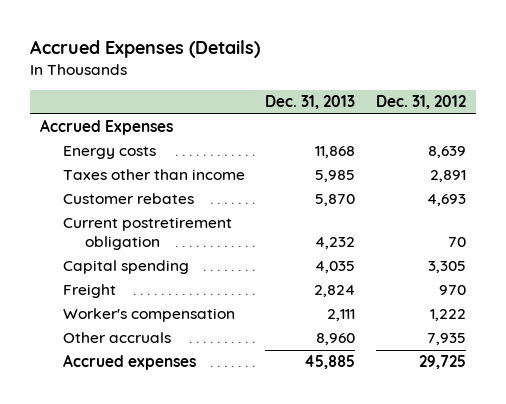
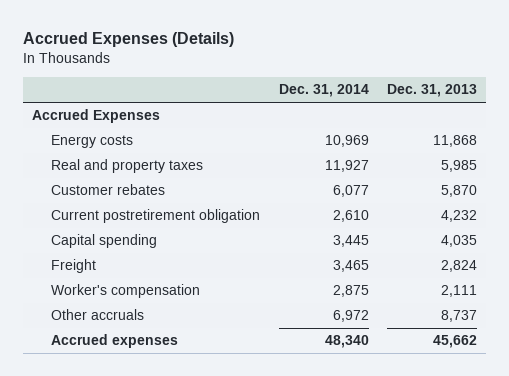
[375,95,466,110] Dec. 31, 2012 -> none
none -> [278,84,369,98] Dec. 31, 2014
[62,169,245,181] Taxes other than income -> [51,159,204,174] Real and property taxes
[316,333,356,346] 8,960 -> [440,310,477,323] 8,737
[304,355,356,370] 45,885 -> [432,335,477,349] 45,662

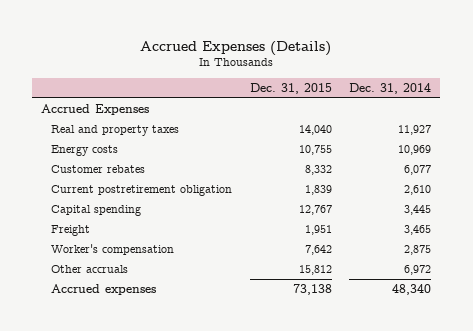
[386,84,477,98] Dec. 31, 2013 -> none
none -> [249,82,332,94] Dec. 31, 2015
[51,135,134,149] Energy costs -> [51,144,119,156] Energy costs

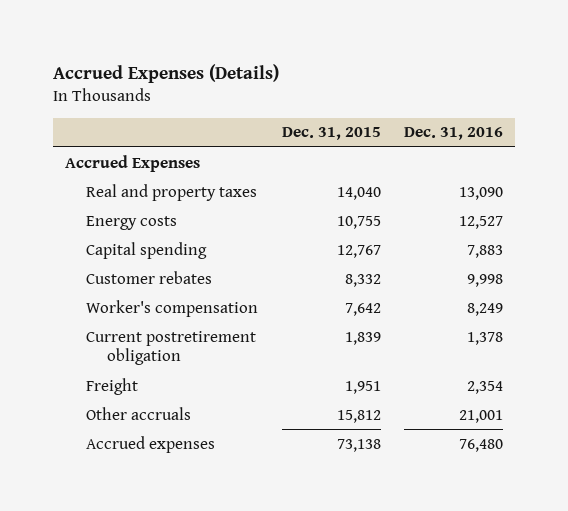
[349,82,432,94] Dec. 31, 2014 -> none
none -> [403,127,503,141] Dec. 31, 2016
[51,204,142,216] Capital spending -> [86,241,208,259] Capital spending
[51,243,175,255] Worker's compensation -> [86,299,259,317] Worker's compensation

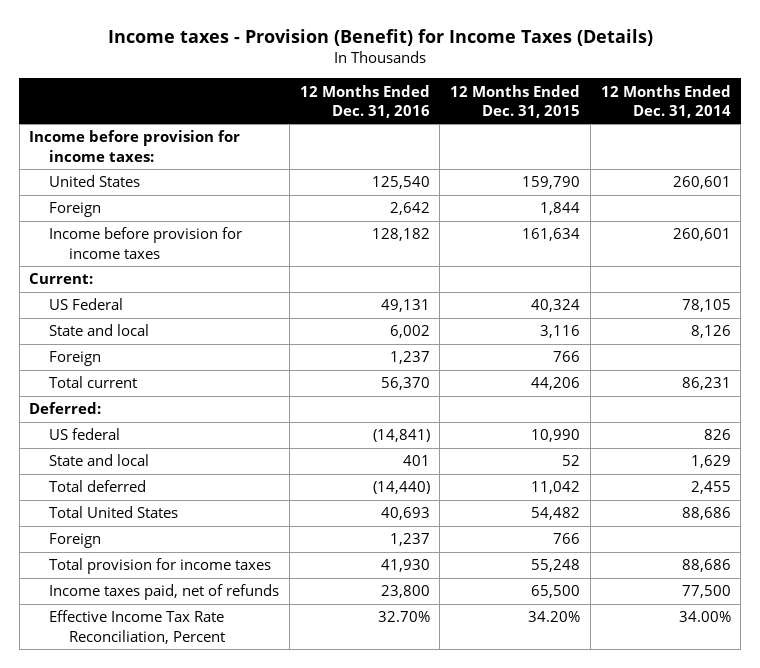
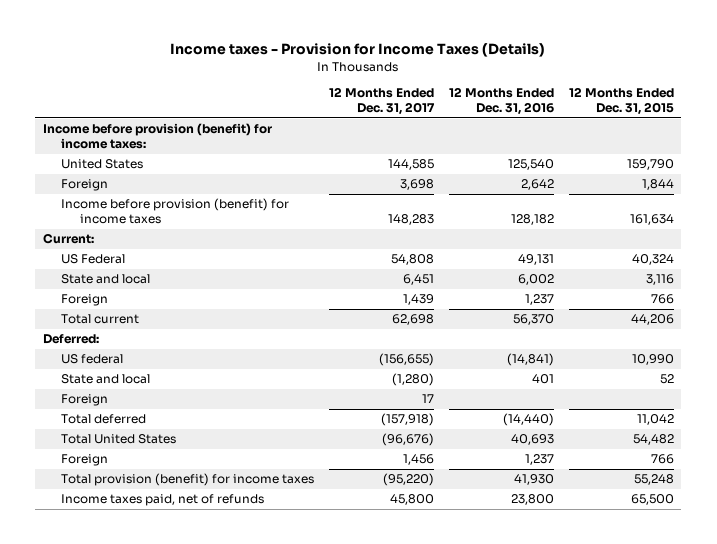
[108,28,654,46] Income taxes - Provision (Benefit) for Income Taxes (Details) -> [170,43,546,58] Income taxes - Provision for Income Taxes (Details)
[600,84,731,118] 12 Months Ended Dec. 31, 2014 -> none
none -> [329,87,436,116] 12 Months Ended Dec. 31, 2017
[29,130,241,162] Income before provision for income taxes: -> [42,123,272,150] Income before provision (benefit) for income taxes:
[49,227,243,259] Income before provision for income taxes -> [61,198,290,225] Income before provision (benefit) for income taxes
none -> [61,394,109,407] Foreign
[49,558,272,575] Total provision for income taxes -> [61,473,315,487] Total provision (benefit) for income taxes
[49,610,225,644] Effective Income Tax Rate Reconciliation, Percent -> none

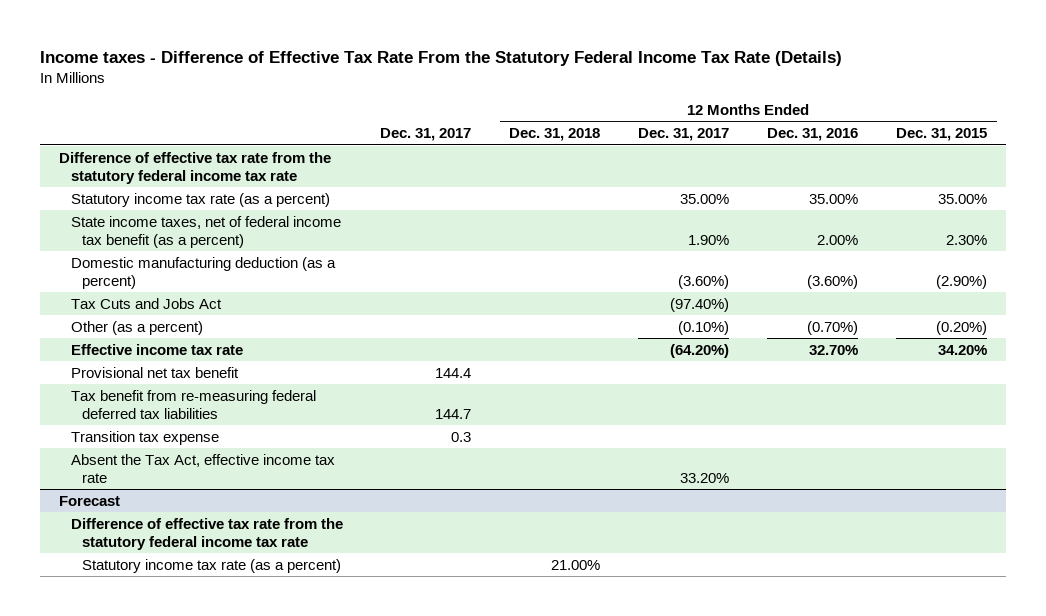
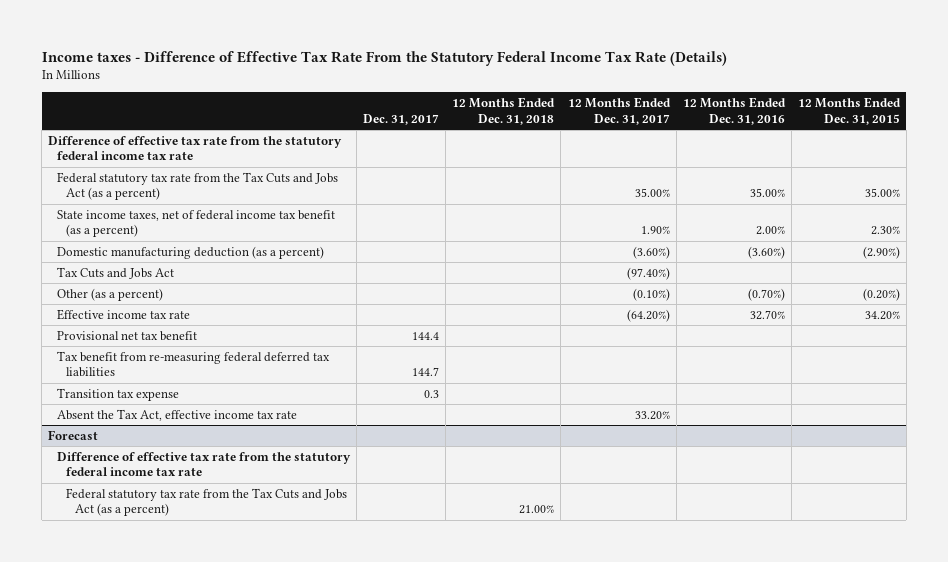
[70,192,330,207] Statutory income tax rate (as a percent) -> [57,171,339,201] Federal statutory tax rate from the Tax Cuts and Jobs Act (as a percent)
[82,558,342,573] Statutory income tax rate (as a percent) -> [66,487,348,517] Federal statutory tax rate from the Tax Cuts and Jobs Act (as a percent)

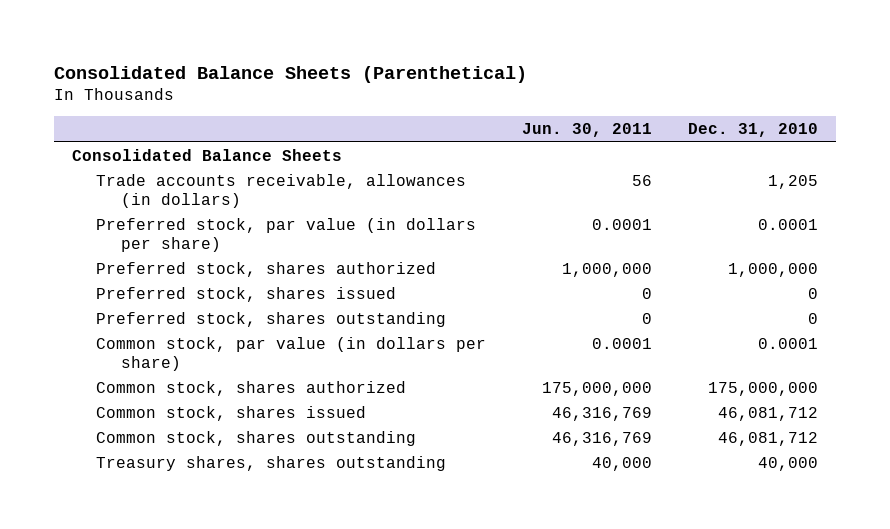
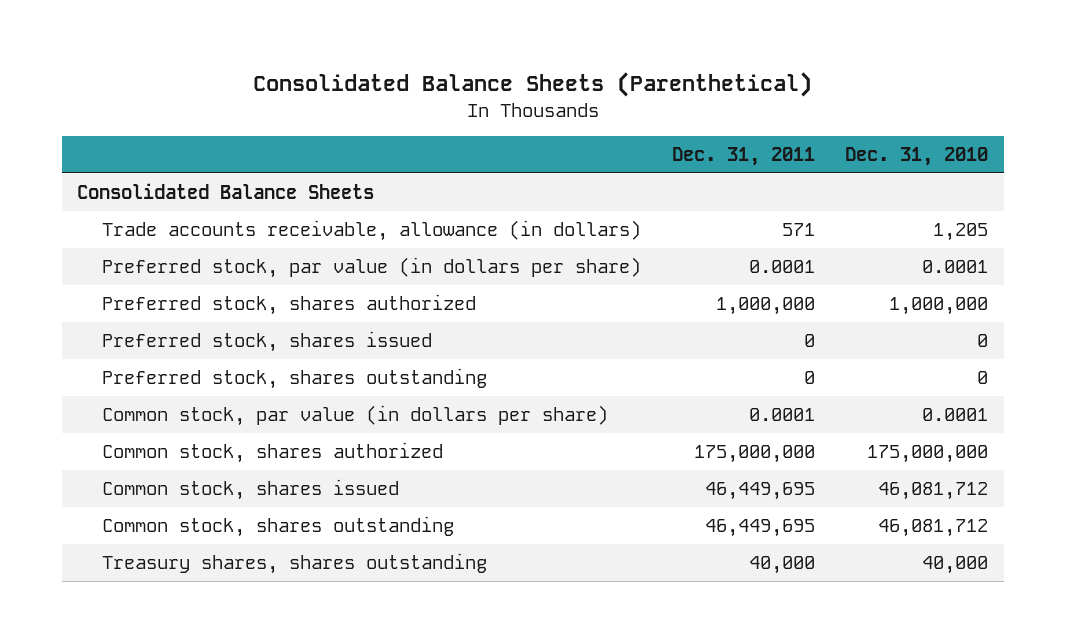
[522,123,653,138] Jun. 30, 2011 -> none
none -> [671,147,815,167] Dec. 31, 2011
[96,173,467,208] Trade accounts receivable, allowances (in dollars) -> [101,220,641,242] Trade accounts receivable, allowance (in dollars)

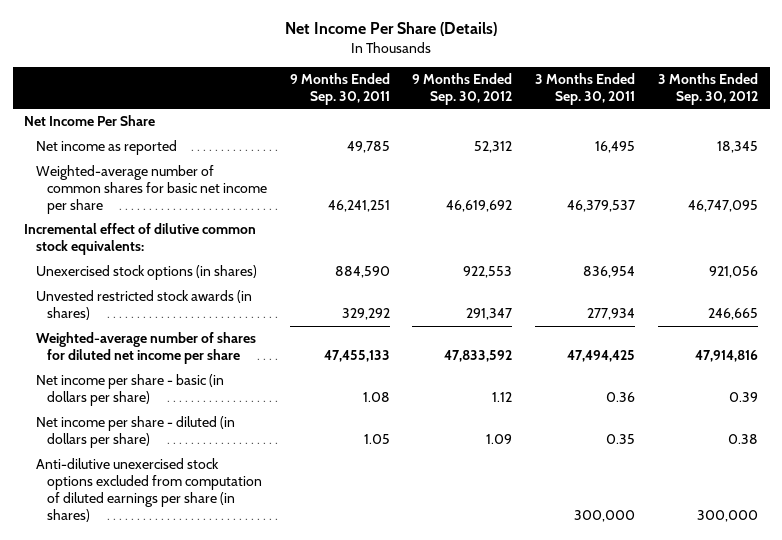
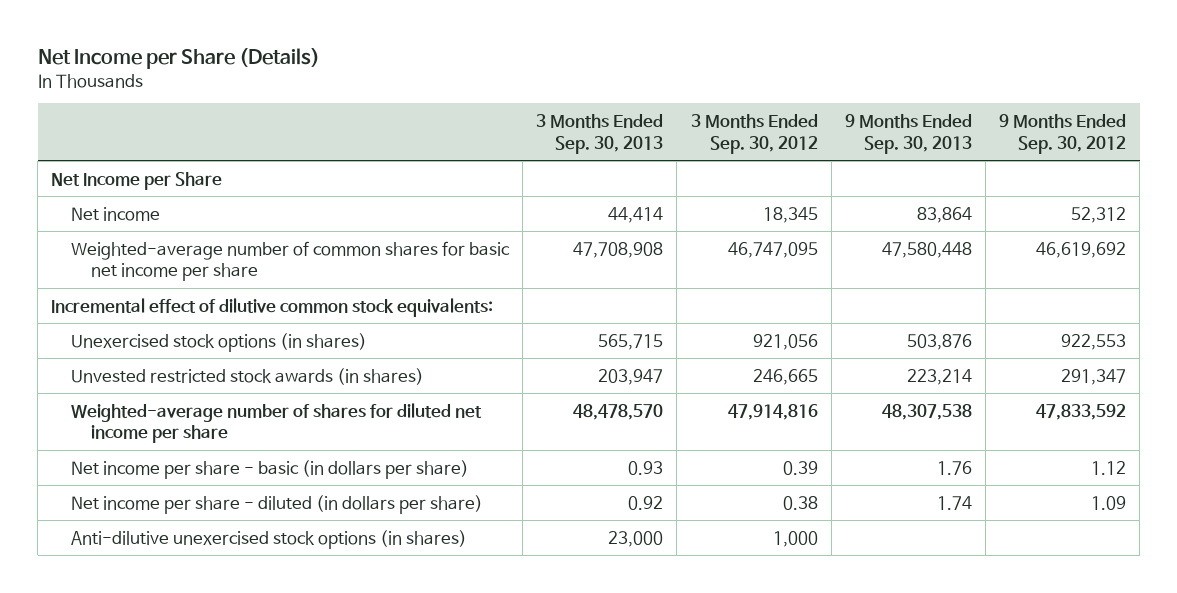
[285,22,498,37] Net Income Per Share (Details) -> [37,47,320,69] Net Income per Share (Details)
[289,72,390,105] 9 Months Ended Sep. 30, 2011 -> none
[535,72,636,105] 3 Months Ended Sep. 30, 2011 -> none
none -> [536,114,664,154] 3 Months Ended Sep. 30, 2013
none -> [844,114,972,154] 9 Months Ended Sep. 30, 2013
[24,115,156,127] Net Income Per Share -> [51,171,223,190] Net Income per Share
[35,140,177,156] Net income as reported -> [71,206,161,221] Net income
[35,458,262,522] Anti-dilutive unexercised stock options excluded from computation of diluted earnings per share (in shares) -> [71,529,468,549] Anti-dilutive unexercised stock options (in shares)
[697,509,759,522] 300,000 -> [772,530,818,547] 1,000

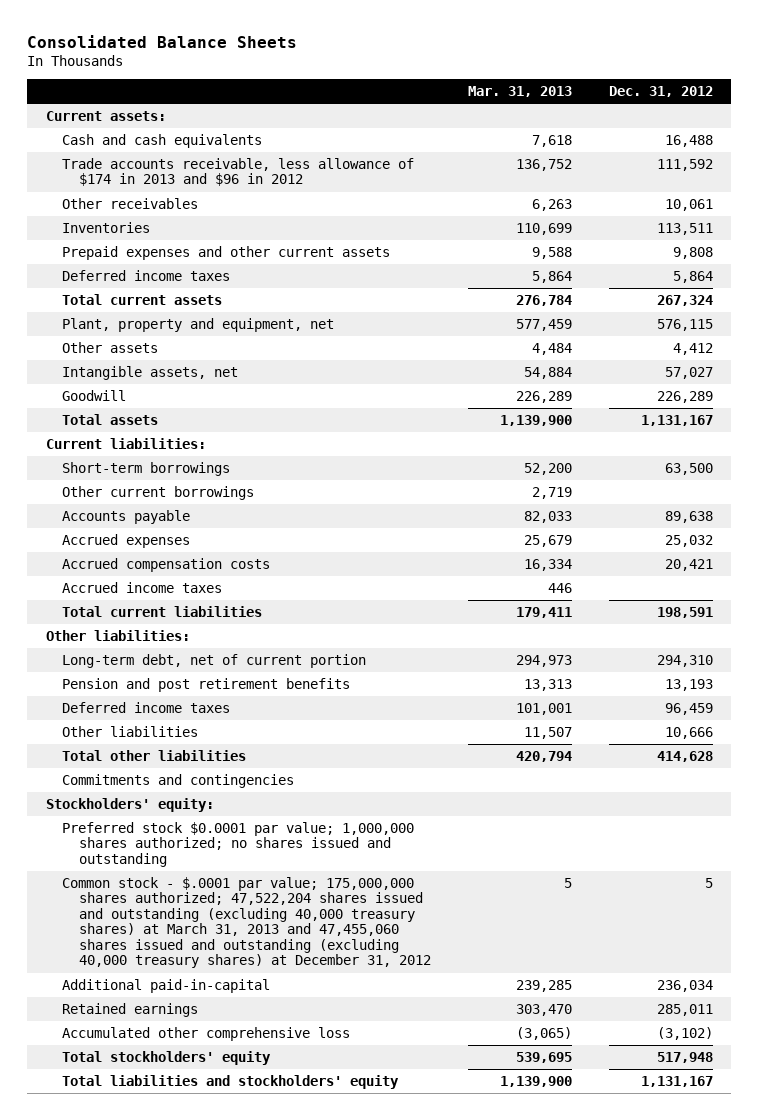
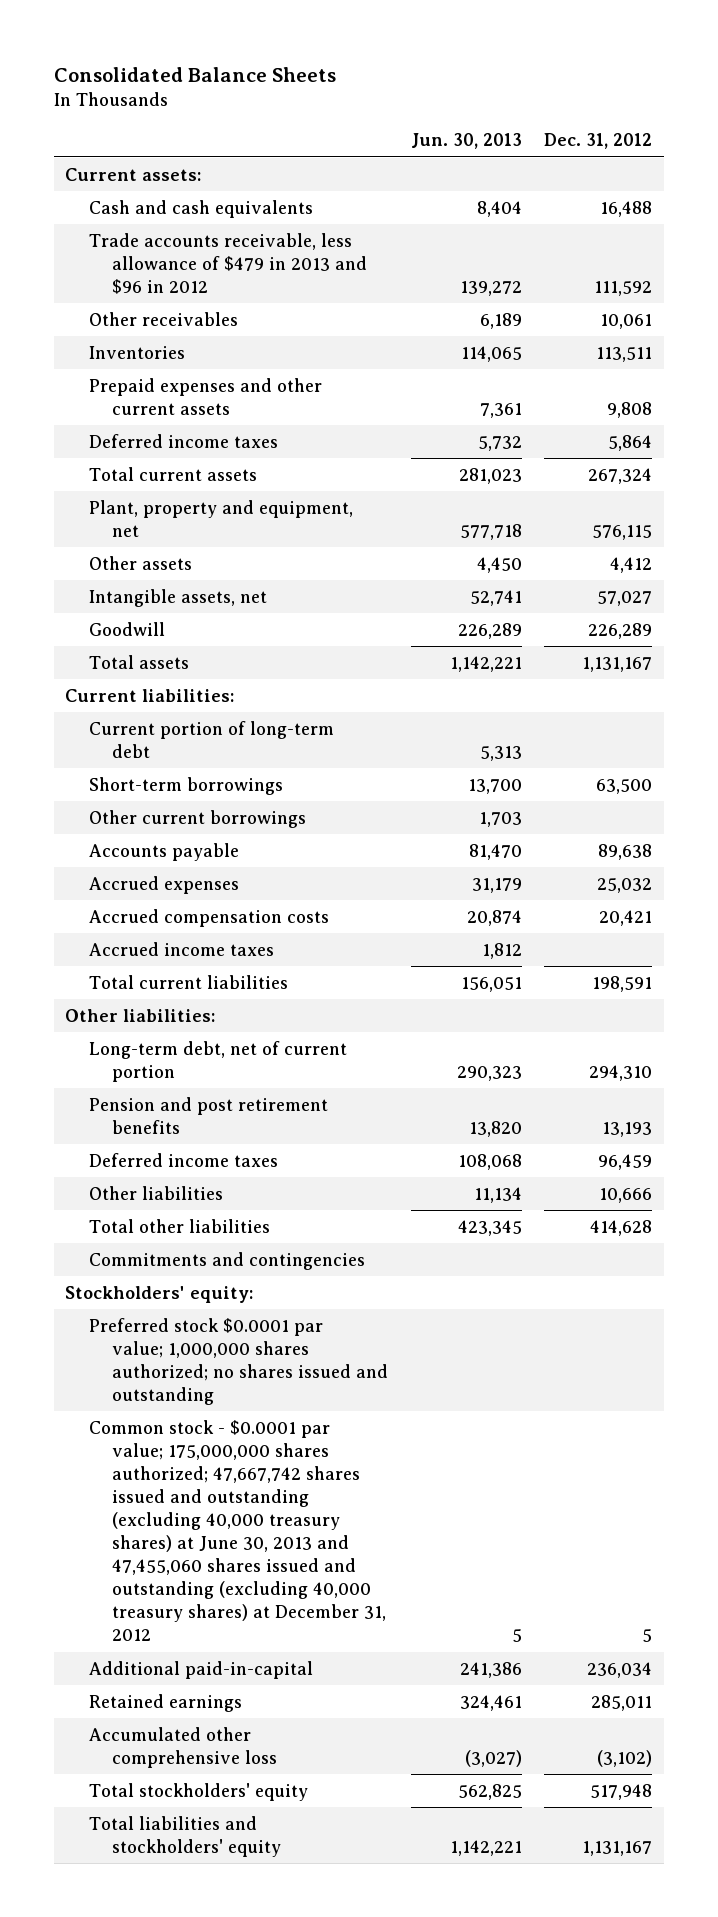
[467,86,572,98] Mar. 31, 2013 -> none
none -> [410,133,522,150] Jun. 30, 2013
[62,157,415,187] Trade accounts receivable, less allowance of $174 in 2013 and $96 in 2012 -> [88,232,367,294] Trade accounts receivable, less allowance of $479 in 2013 and $96 in 2012
none -> [88,720,334,758] Current portion of long-term debt
[62,876,431,969] Common stock - $.0001 par value; 175,000,000 shares authorized; 47,522,204 shares issued and outstanding (excluding 40,000 treasury shares) at March 31, 2013 and 47,455,060 shares issued and outstanding (excluding 40,000 treasury shares) at December 31, 2012 -> [88,1419,386,1642] Common stock - $0.0001 par value; 175,000,000 shares authorized; 47,667,742 shares issued and outstanding (excluding 40,000 treasury shares) at June 30, 2013 and 47,455,060 shares issued and outstanding (excluding 40,000 treasury shares) at December 31, 2012

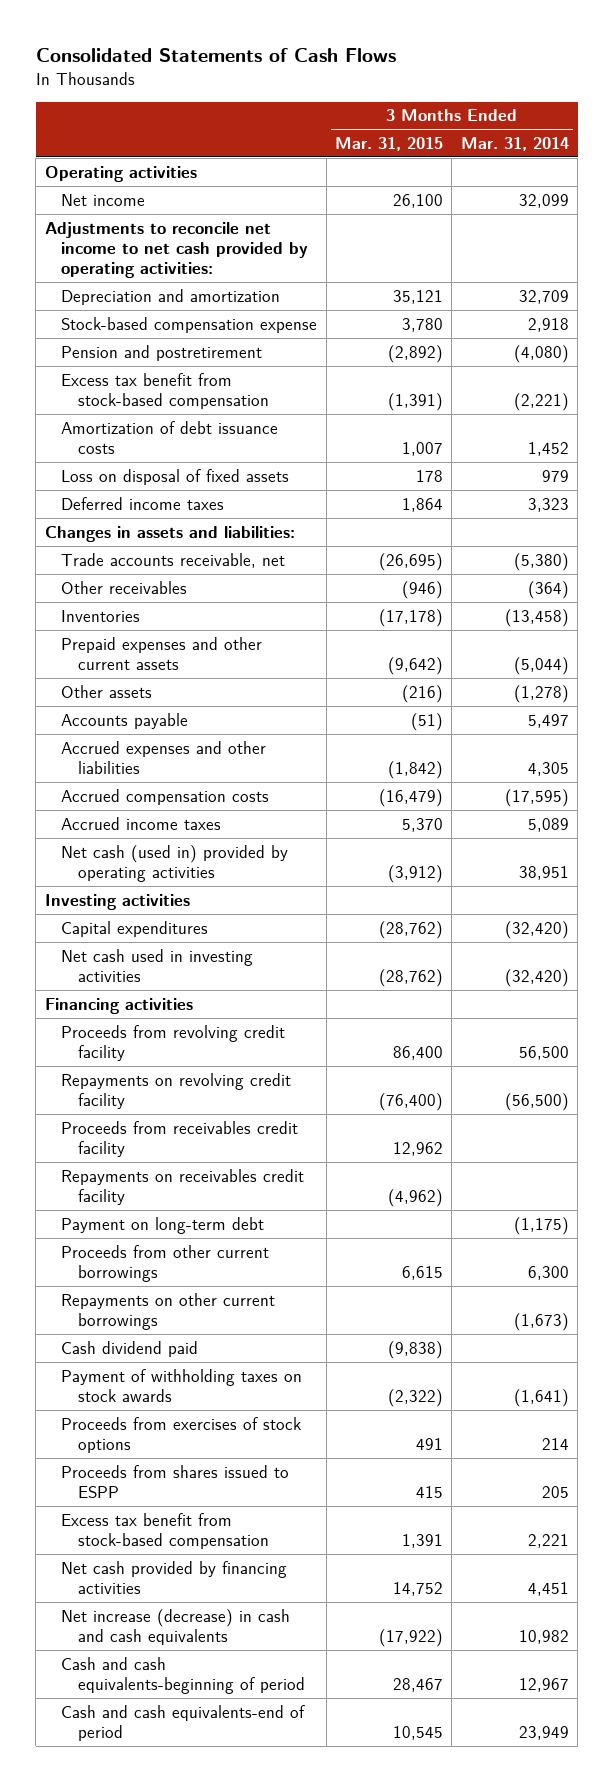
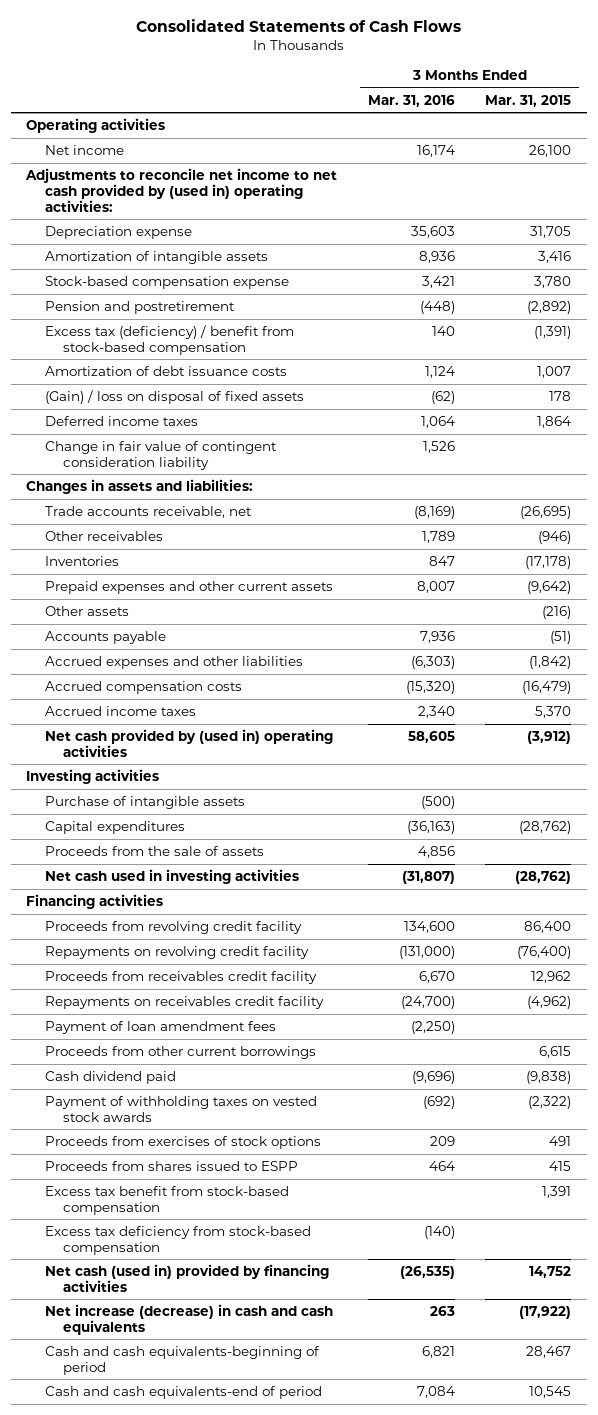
[460,136,569,151] Mar. 31, 2014 -> none
none -> [367,94,455,107] Mar. 31, 2016
[61,288,281,305] Depreciation and amortization -> none
[44,221,309,279] Adjustments to reconcile net income to net cash provided by operating activities: -> [25,167,338,212] Adjustments to reconcile net income to net cash provided by (used in) operating activities:
none -> [44,225,192,239] Depreciation expense
none -> [44,250,268,264] Amortization of intangible assets
[61,372,270,409] Excess tax benefit from stock-based compensation -> [44,324,294,355] Excess tax (deficiency) / benefit from stock-based compensation
[61,468,290,485] Loss on disposal of fixed assets -> [44,389,304,404] (Gain) / loss on disposal of fixed assets
none -> [44,440,277,470] Change in fair value of contingent consideration liability
[61,844,289,882] Net cash (used in) provided by operating activities -> [44,728,333,757] Net cash provided by (used in) operating activities
none -> [44,795,245,809] Purchase of intangible assets
none -> [44,845,264,856] Proceeds from the sale of assets
[61,1216,265,1234] Payment on long-term debt -> none
none -> [44,1020,276,1034] Payment of loan amendment fees
[61,1292,276,1330] Repayments on other current borrowings -> none
[61,1368,303,1402] Payment of withholding taxes on stock awards -> [44,1095,317,1122] Payment of withholding taxes on vested stock awards
none -> [44,1225,311,1255] Excess tax deficiency from stock-based compensation
[61,1560,288,1594] Net cash provided by financing activities -> [44,1263,329,1292] Net cash (used in) provided by financing activities

